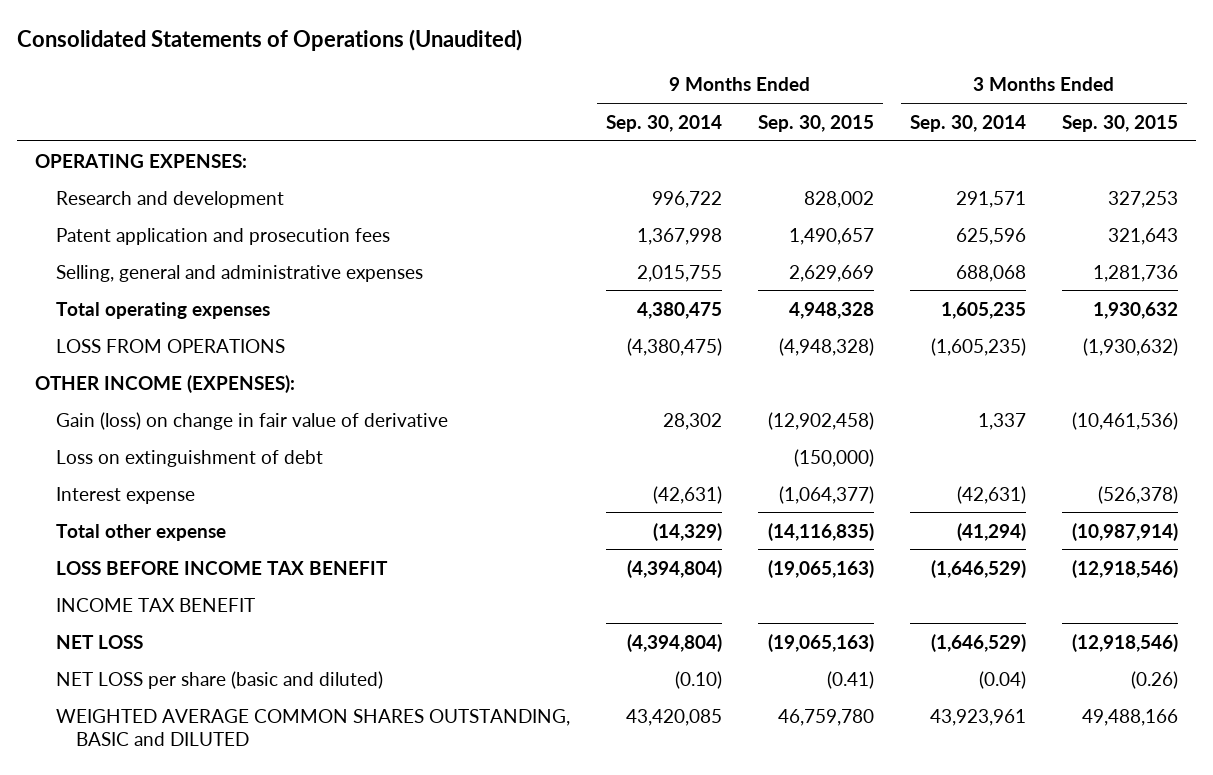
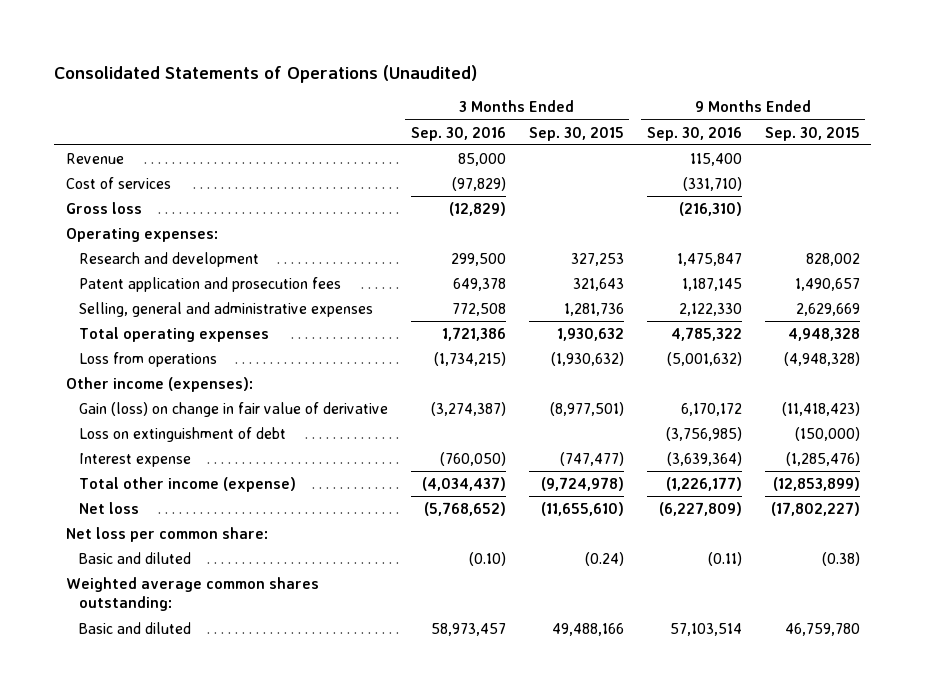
[605,114,722,132] Sep. 30, 2014 -> none
[909,114,1026,132] Sep. 30, 2014 -> none
none -> [410,126,506,141] Sep. 30, 2016
none -> [646,126,742,141] Sep. 30, 2016
none -> [65,152,124,164] Revenue
none -> [65,176,171,189] Cost of services
none -> [65,201,142,214] Gross loss
[35,153,248,168] OPERATING EXPENSES: -> [65,227,218,242] Operating expenses:
[55,338,285,353] LOSS FROM OPERATIONS -> [78,351,217,367] Loss from operations
[35,374,296,393] OTHER INCOME (EXPENSES): -> [65,376,253,392] Other income (expenses):
[767,411,874,430] (12,902,458) -> [781,401,860,416] (11,418,423)
[1071,411,1178,430] (10,461,536) -> [549,401,624,416] (8,977,501)
[55,560,388,575] LOSS BEFORE INCOME TAX BENEFIT -> none
[55,597,255,612] INCOME TAX BENEFIT -> none
[778,485,874,504] (1,064,377) -> [785,451,860,466] (1,285,476)
[1097,485,1178,504] (526,378) -> [559,451,624,466] (747,477)
[55,523,226,541] Total other expense -> [78,476,296,492] Total other income (expense)
[767,522,874,541] (14,116,835) -> [772,476,860,491] (12,853,899)
[1071,522,1178,541] (10,987,914) -> [540,476,624,491] (9,724,978)
[55,634,143,649] NET LOSS -> [78,501,139,514] Net loss
[767,633,874,652] (19,065,163) -> [770,501,860,516] (17,802,227)
[1071,633,1178,652] (12,918,546) -> [540,501,624,516] (11,655,610)
none -> [65,526,268,542] Net loss per common share:
[55,670,383,689] NET LOSS per share (basic and diluted) -> [78,551,191,564] Basic and diluted
[826,670,874,689] (0.41) -> [821,551,860,566] (0.38)
[1130,670,1178,689] (0.26) -> [584,551,624,566] (0.24)
none -> [65,576,319,612] Weighted average common shares outstanding:
[55,708,570,747] WEIGHTED AVERAGE COMMON SHARES OUTSTANDING, BASIC and DILUTED -> [78,621,191,634] Basic and diluted

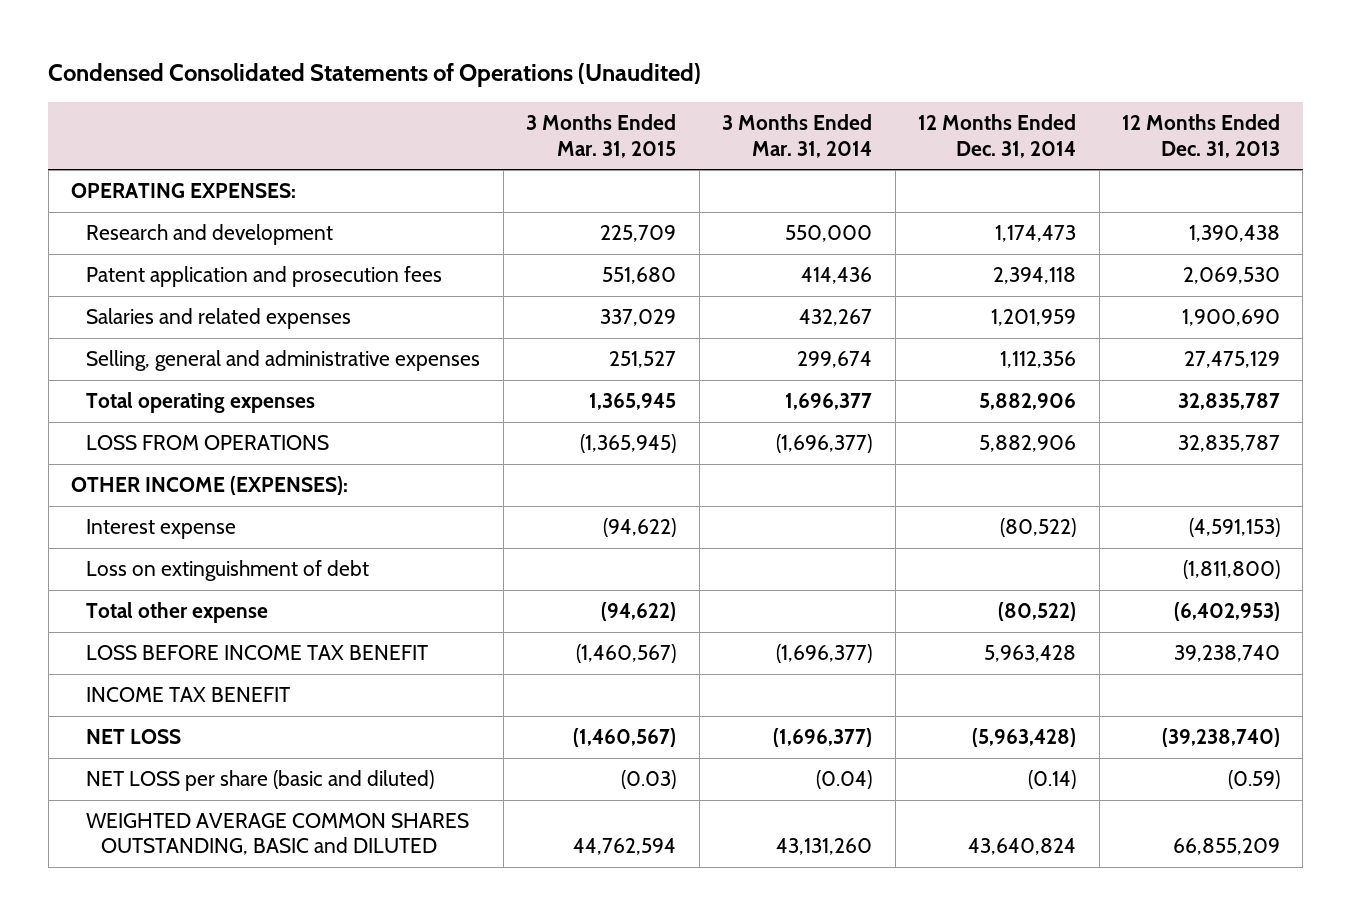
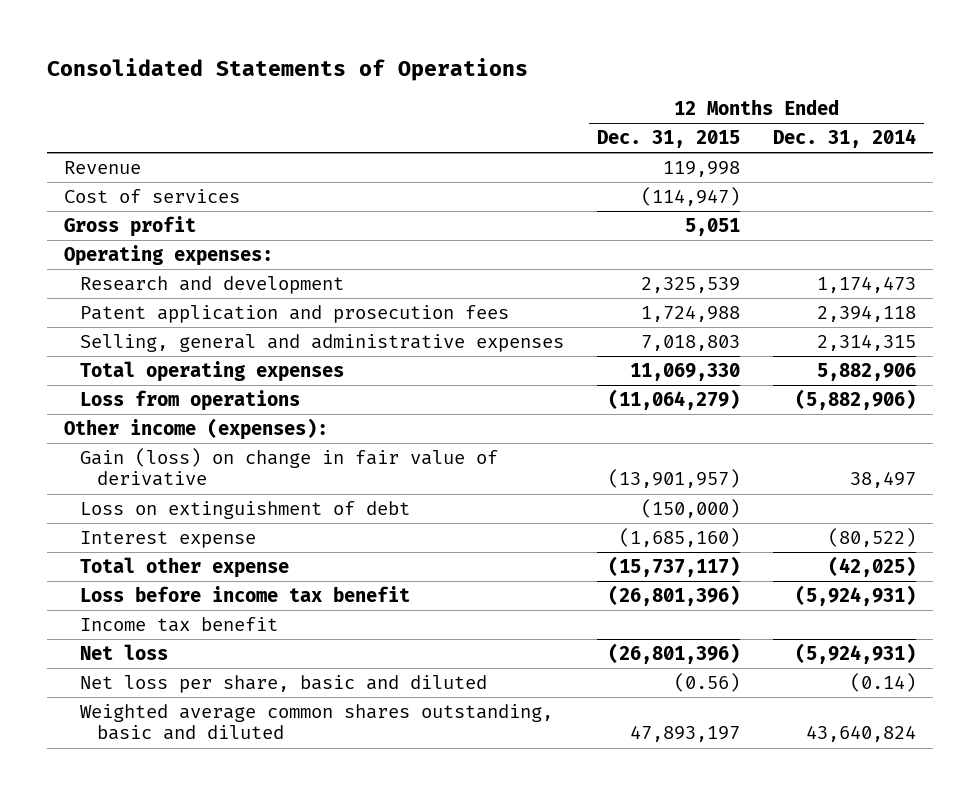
[48,63,702,88] Condensed Consolidated Statements of Operations (Unaudited) -> [47,57,529,81] Consolidated Statements of Operations
[526,114,677,158] 3 Months Ended Mar. 31, 2015 -> none
[722,114,873,158] 3 Months Ended Mar. 31, 2014 -> none
[1122,114,1281,158] 12 Months Ended Dec. 31, 2013 -> none
none -> [597,130,741,149] Dec. 31, 2015
none -> [63,160,141,174] Revenue
none -> [63,188,240,203] Cost of services
none -> [63,215,196,237] Gross profit
[71,183,297,199] OPERATING EXPENSES: -> [63,244,273,266] Operating expenses:
[86,308,352,330] Salaries and related expenses -> none
[1000,351,1077,369] 1,112,356 -> [817,333,917,351] 2,314,315
[86,435,330,451] LOSS FROM OPERATIONS -> [80,389,301,411] Loss from operations
[979,435,1077,453] 5,882,906 -> [795,388,917,410] (5,882,906)
[71,476,349,496] OTHER INCOME (EXPENSES): -> [63,417,328,440] Other income (expenses):
none -> [80,447,499,487] Gain (loss) on change in fair value of derivative
[86,519,237,540] Interest expense -> [80,530,257,548] Interest expense
[998,602,1077,622] (80,522) -> [828,555,917,577] (42,025)
[86,645,429,661] LOSS BEFORE INCOME TAX BENEFIT -> [80,585,411,602] Loss before income tax benefit
[984,645,1077,663] 5,963,428 -> [795,584,917,606] (5,924,931)
[86,687,291,703] INCOME TAX BENEFIT -> [80,616,279,632] Income tax benefit
[86,729,182,745] NET LOSS -> [80,643,169,660] Net loss
[972,728,1077,748] (5,963,428) -> [795,642,917,664] (5,924,931)
[86,770,435,792] NET LOSS per share (basic and diluted) -> [80,674,488,693] Net loss per share, basic and diluted
[86,813,470,856] WEIGHTED AVERAGE COMMON SHARES OUTSTANDING, BASIC and DILUTED -> [80,703,554,741] Weighted average common shares outstanding, basic and diluted

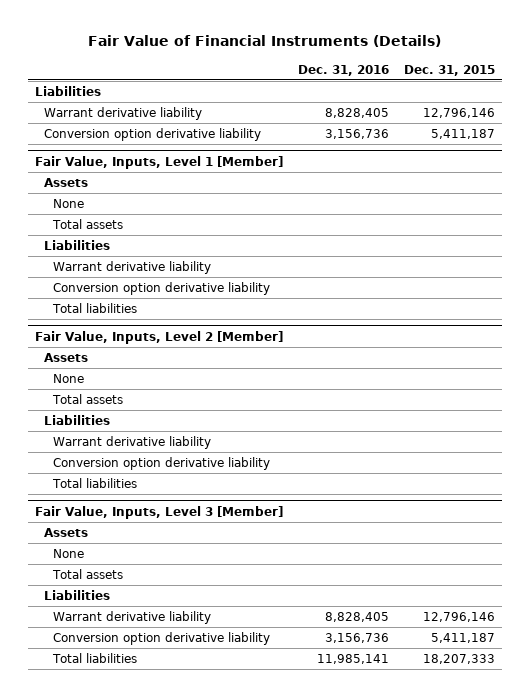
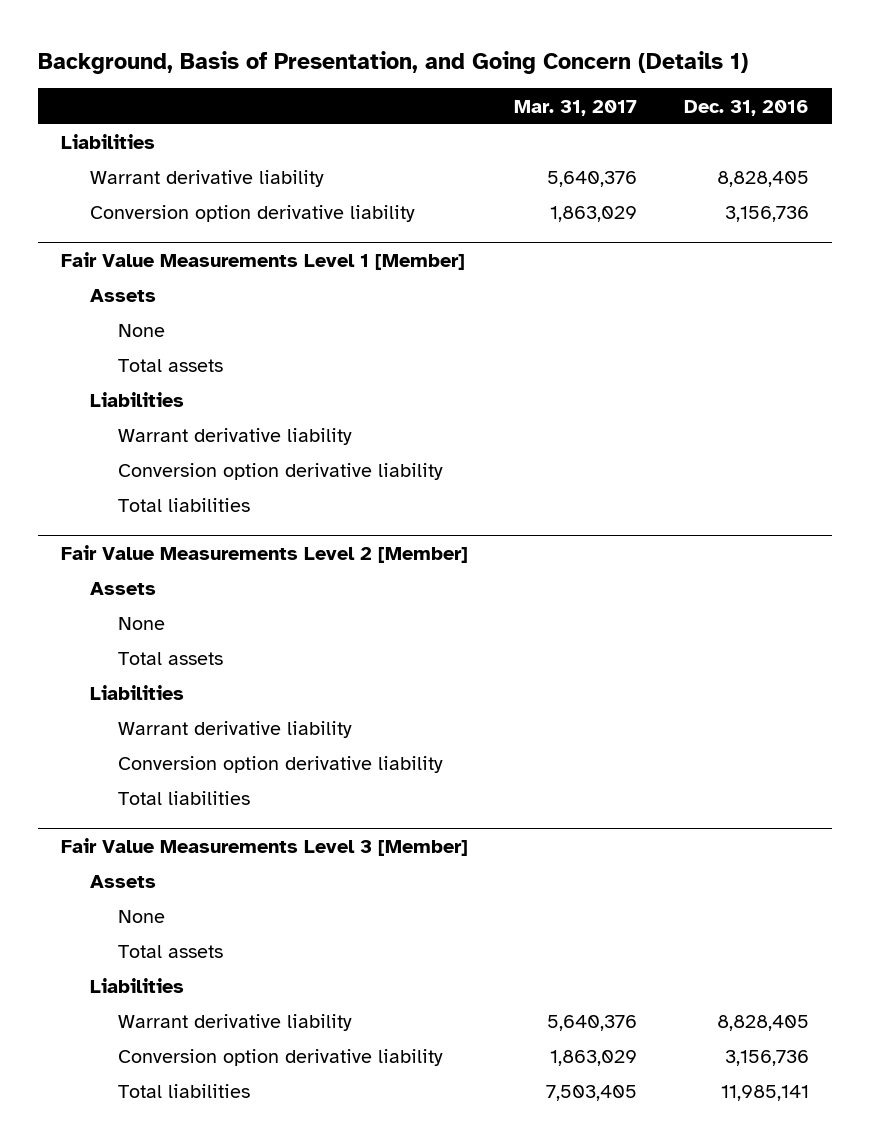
[88,35,442,48] Fair Value of Financial Instruments (Details) -> [37,50,748,74] Background, Basis of Presentation, and Going Concern (Details 1)
[403,64,495,76] Dec. 31, 2015 -> none
none -> [514,99,638,116] Mar. 31, 2017
[35,155,284,169] Fair Value, Inputs, Level 1 [Member] -> [60,251,465,270] Fair Value Measurements Level 1 [Member]
[35,330,284,344] Fair Value, Inputs, Level 2 [Member] -> [60,544,468,563] Fair Value Measurements Level 2 [Member]
[35,505,284,519] Fair Value, Inputs, Level 3 [Member] -> [60,837,468,856] Fair Value Measurements Level 3 [Member]

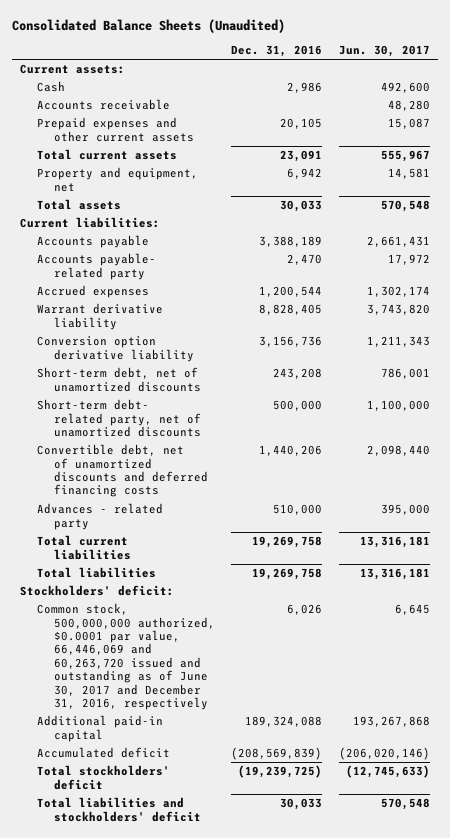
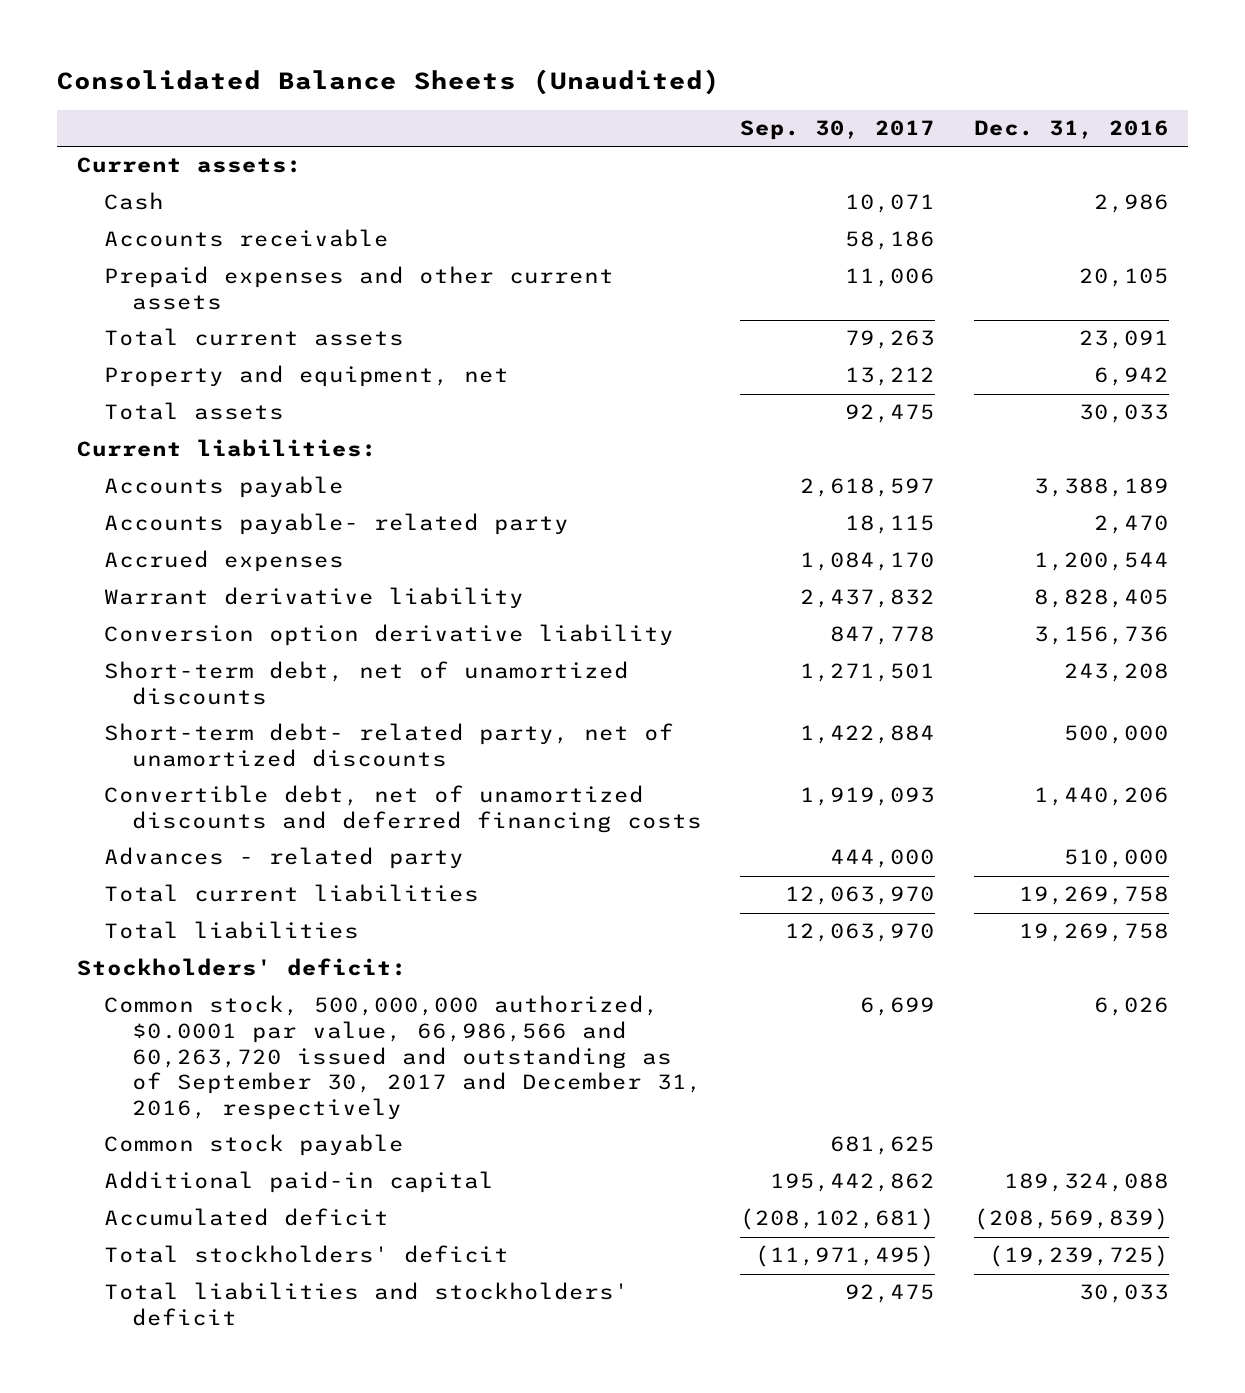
[339,45,431,58] Jun. 30, 2017 -> none
none -> [740,120,936,141] Sep. 30, 2017
[36,603,215,711] Common stock, 500,000,000 authorized, $0.0001 par value, 66,446,069 and 60,263,720 issued and outstanding as of June 30, 2017 and December 31, 2016, respectively -> [104,995,702,1120] Common stock, 500,000,000 authorized, $0.0001 par value, 66,986,566 and 60,263,720 issued and outstanding as of September 30, 2017 and December 31, 2016, respectively
none -> [104,1134,405,1157] Common stock payable

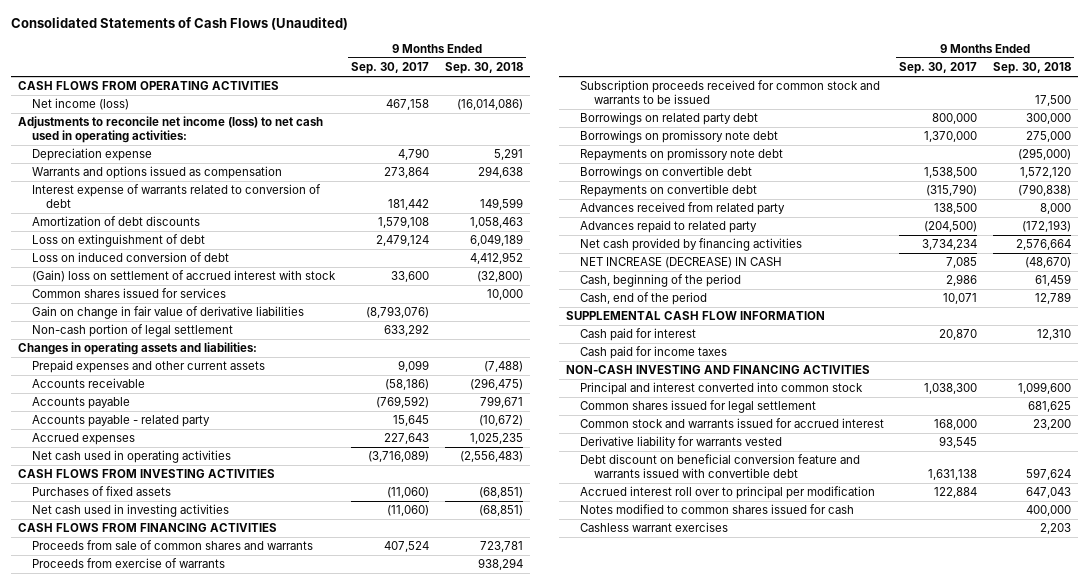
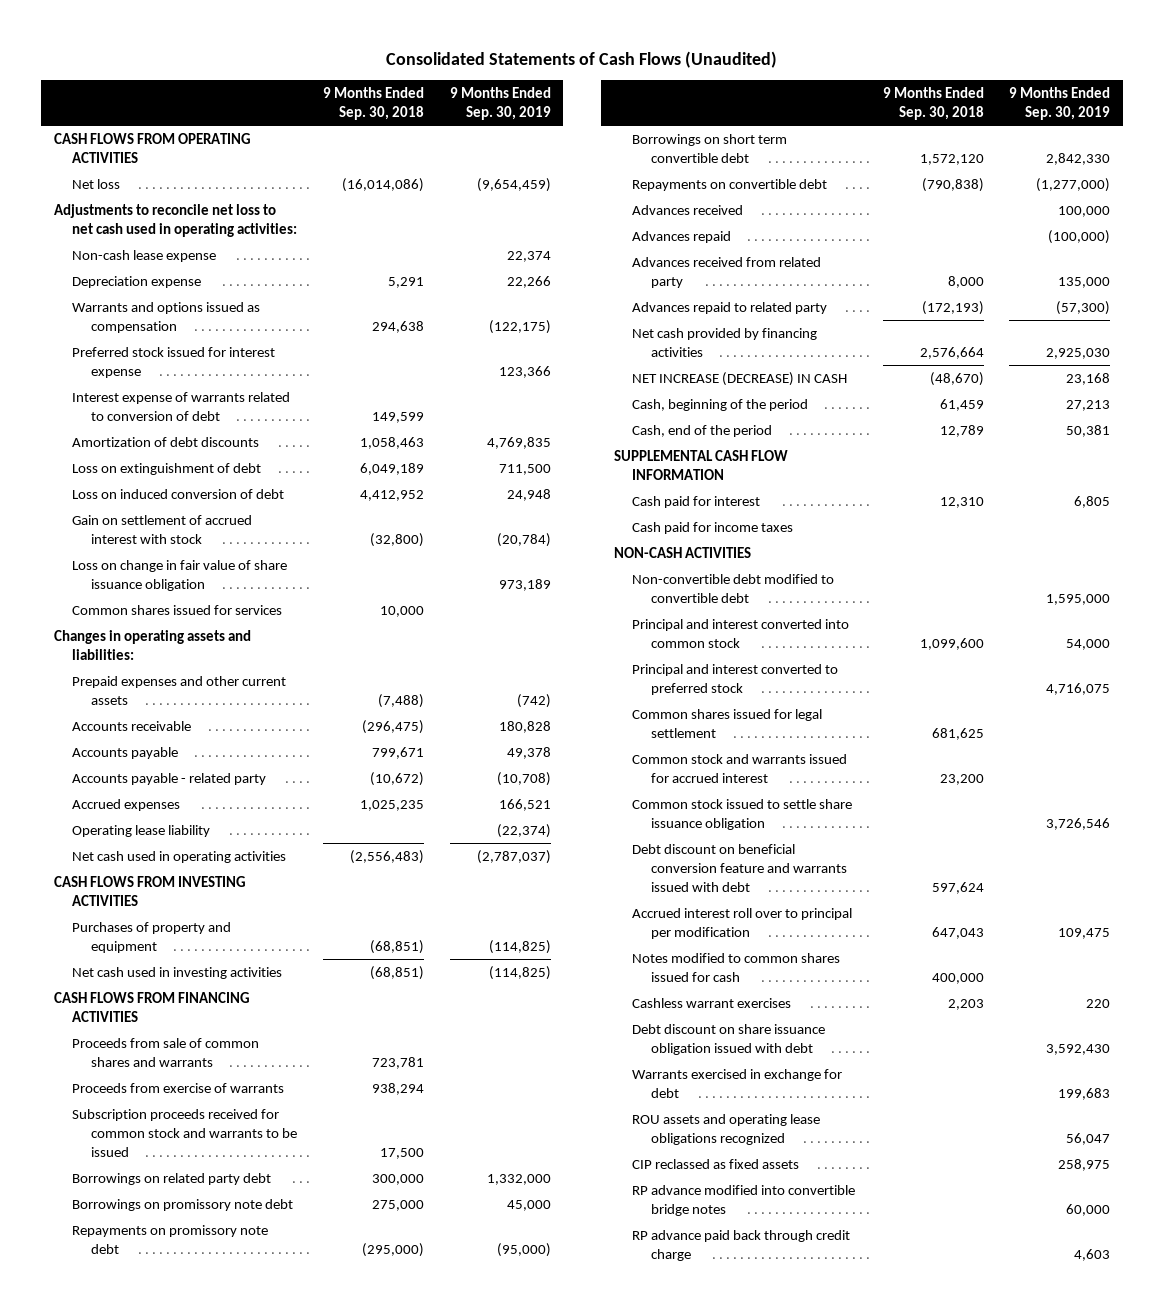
[351,62,430,75] Sep. 30, 2017 -> none
none -> [449,87,551,120] 9 Months Ended Sep. 30, 2019
[32,98,130,111] Net income (loss) -> [72,179,121,190] Net loss
[18,116,324,143] Adjustments to reconcile net income (loss) to net cash used in operating activities: -> [54,204,298,237] Adjustments to reconcile net loss to net cash used in operating activities:
none -> [72,250,217,263] Non-cash lease expense
none -> [72,347,276,378] Preferred stock issued for interest expense
[32,270,337,283] (Gain) loss on settlement of accrued interest with stock -> [72,515,253,544] Gain on settlement of accrued interest with stock
none -> [72,560,288,591] Loss on change in fair value of share issuance obligation
[32,306,305,320] Gain on change in fair value of derivative liabilities -> none
[32,324,234,338] Non-cash portion of legal settlement -> none
none -> [72,825,211,838] Operating lease liability
[32,486,172,497] Purchases of fixed assets -> [72,922,232,953] Purchases of property and equipment
[580,166,753,180] Borrowings on convertible debt -> [632,134,788,163] Borrowings on short term convertible debt
none -> [632,205,744,216] Advances received
none -> [632,231,732,244] Advances repaid
[566,365,871,375] NON-CASH INVESTING AND FINANCING ACTIVITIES -> [614,547,752,559] NON-CASH ACTIVITIES
none -> [632,574,835,603] Non-convertible debt modified to convertible debt
none -> [632,664,839,695] Principal and interest converted to preferred stock
[580,436,783,449] Derivative liability for warrants vested -> none
none -> [632,799,853,830] Common stock issued to settle share issuance obligation
[580,454,861,478] Debt discount on beneficial conversion feature and warrants issued with convertible debt -> [632,844,847,892] Debt discount on beneficial conversion feature and warrants issued with debt
none -> [632,1024,826,1055] Debt discount on share issuance obligation issued with debt
none -> [632,1069,843,1098] Warrants exercised in exchange for debt
none -> [632,1114,821,1145] ROU assets and operating lease obligations recognized
none -> [632,1159,800,1170] CIP reclassed as fixed assets
none -> [632,1185,856,1216] RP advance modified into convertible bridge notes
none -> [632,1230,851,1261] RP advance paid back through credit charge

